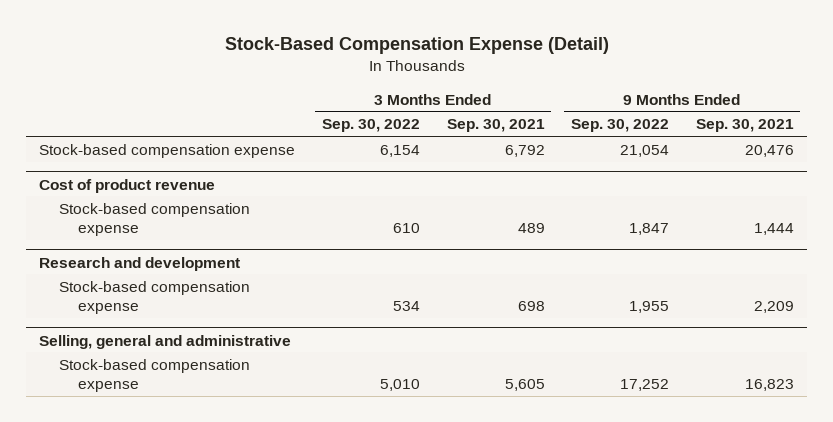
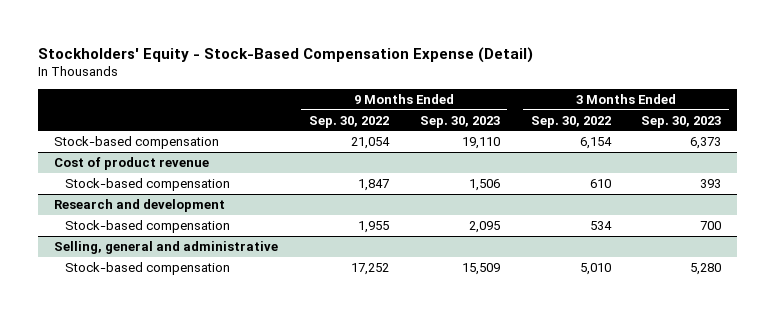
[224,37,609,55] Stock-Based Compensation Expense (Detail) -> [38,46,534,63] Stockholders' Equity - Stock-Based Compensation Expense (Detail)
[446,119,545,133] Sep. 30, 2021 -> none
[695,119,794,133] Sep. 30, 2021 -> none
none -> [419,115,500,128] Sep. 30, 2023
none -> [641,115,722,128] Sep. 30, 2023
[39,143,296,158] Stock-based compensation expense -> [53,135,219,149] Stock-based compensation
[58,202,250,237] Stock-based compensation expense -> [65,177,231,191] Stock-based compensation
[58,280,250,315] Stock-based compensation expense -> [65,219,231,233] Stock-based compensation
[58,358,250,393] Stock-based compensation expense -> [65,261,231,275] Stock-based compensation

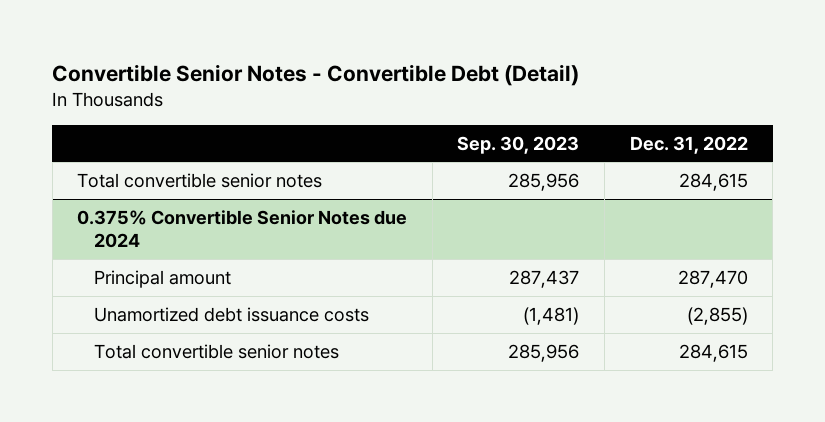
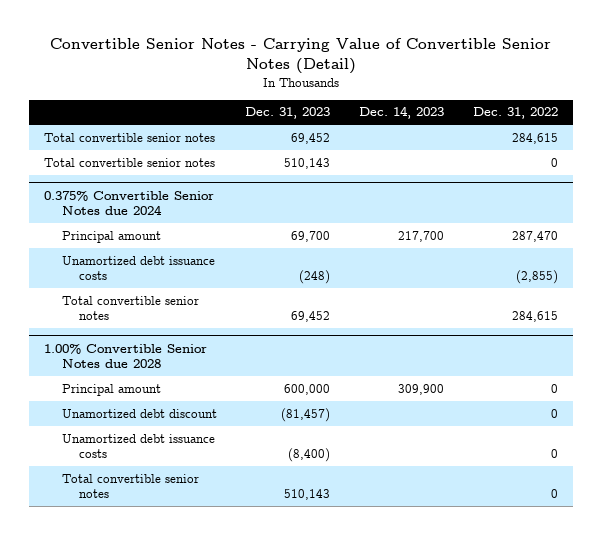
[52,63,580,86] Convertible Senior Notes - Convertible Debt (Detail) -> [49,38,551,75] Convertible Senior Notes - Carrying Value of Convertible Senior Notes (Detail)
[457,135,580,154] Sep. 30, 2023 -> none
none -> [245,107,331,120] Dec. 31, 2023
none -> [359,106,445,120] Dec. 14, 2023
none -> [43,157,215,167] Total convertible senior notes
none -> [43,343,207,368] 1.00% Convertible Senior Notes due 2028
none -> [61,383,161,396] Principal amount
none -> [61,408,217,418] Unamortized debt discount
none -> [61,433,215,459] Unamortized debt issuance costs
none -> [61,473,199,499] Total convertible senior notes

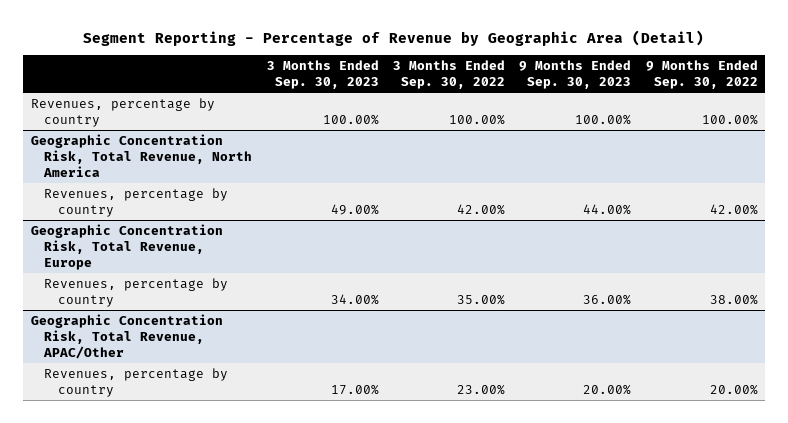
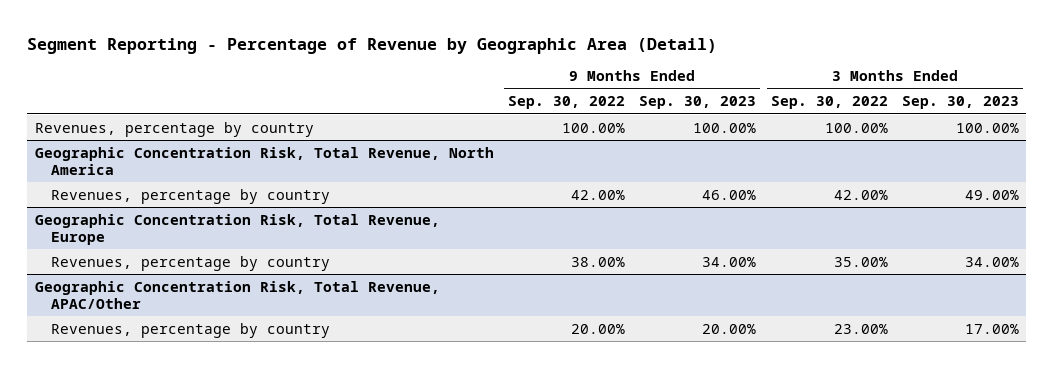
[583,203,632,215] 44.00% -> [702,189,757,200] 46.00%
[583,293,632,305] 36.00% -> [702,256,757,267] 34.00%

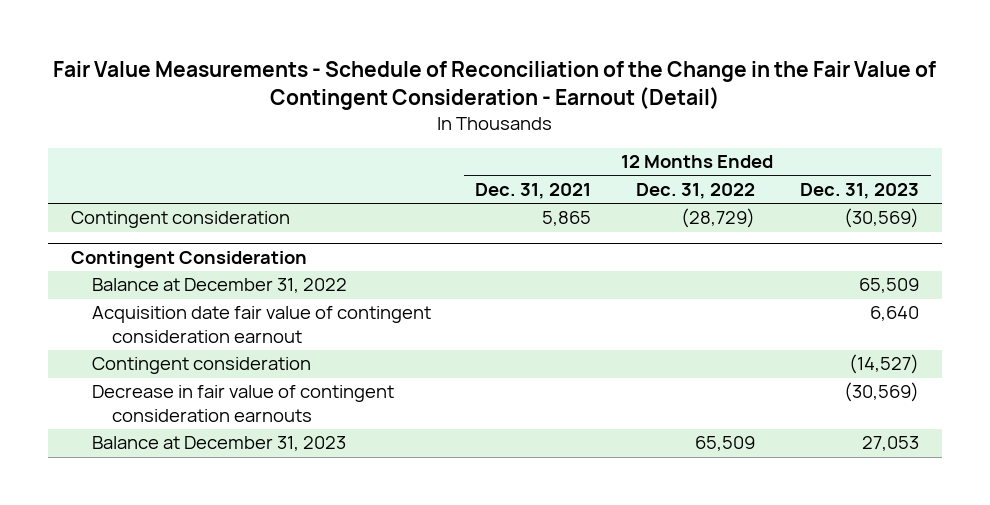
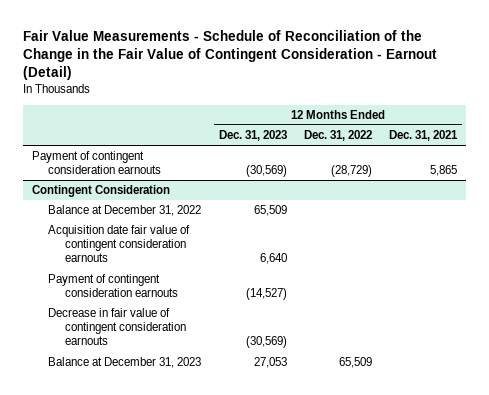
[70,211,290,229] Contingent consideration -> [31,151,162,175] Payment of contingent consideration earnouts
[91,306,431,343] Acquisition date fair value of contingent consideration earnout -> [48,225,191,263] Acquisition date fair value of contingent consideration earnouts
[91,357,311,375] Contingent consideration -> [48,274,178,298] Payment of contingent consideration earnouts

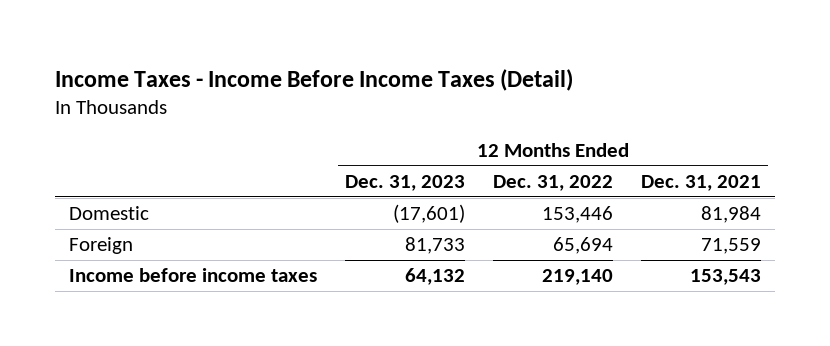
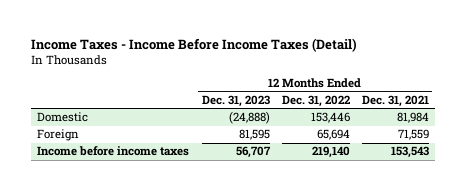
[393,204,466,224] (17,601) -> [228,111,270,125] (24,888)
[405,237,466,255] 81,733 -> [238,129,270,141] 81,595
[405,268,466,286] 64,132 -> [235,146,271,159] 56,707

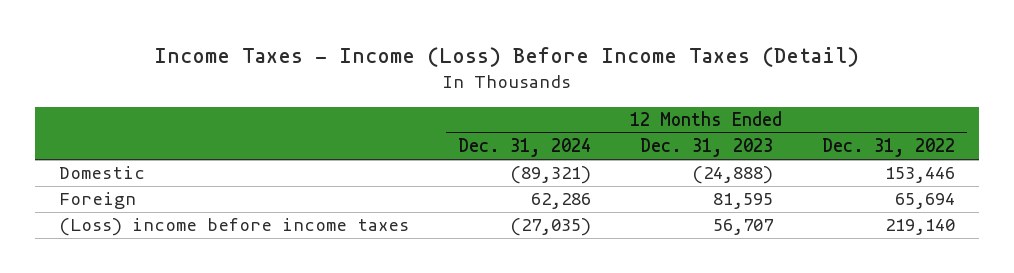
[31,37,358,52] Income Taxes - Income Before Income Taxes (Detail) -> [153,47,859,68] Income Taxes - Income (Loss) Before Income Taxes (Detail)
[362,94,430,107] Dec. 31, 2021 -> none
none -> [457,138,591,158] Dec. 31, 2024
[37,146,190,157] Income before income taxes -> [58,218,409,237] (Loss) income before income taxes

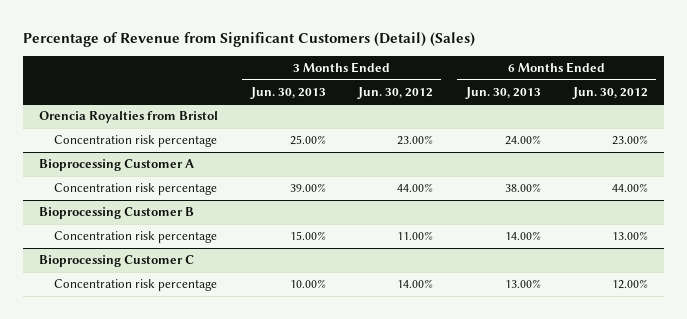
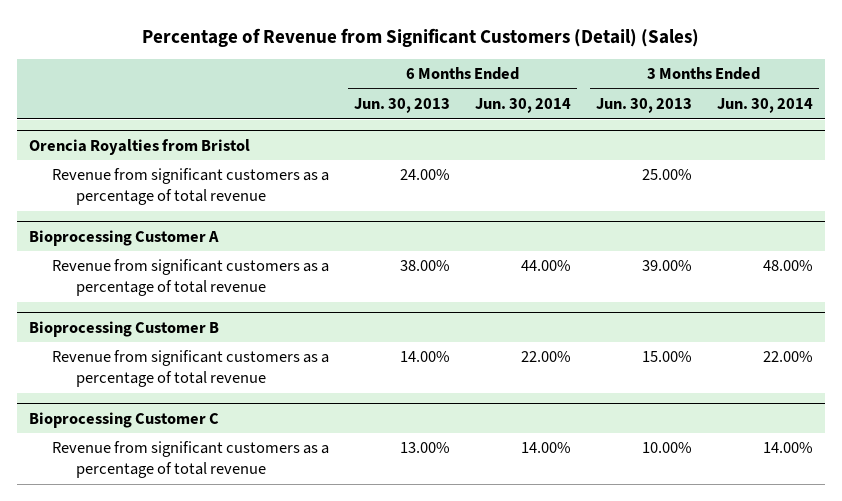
[357,86,434,99] Jun. 30, 2012 -> none
[572,86,649,99] Jun. 30, 2012 -> none
none -> [475,98,572,114] Jun. 30, 2014
none -> [716,98,813,114] Jun. 30, 2014
[54,135,218,148] Concentration risk percentage -> [52,168,330,206] Revenue from significant customers as a percentage of total revenue
[54,183,218,196] Concentration risk percentage -> [52,259,330,297] Revenue from significant customers as a percentage of total revenue
[54,231,218,244] Concentration risk percentage -> [52,350,330,388] Revenue from significant customers as a percentage of total revenue
[54,279,218,292] Concentration risk percentage -> [52,441,330,479] Revenue from significant customers as a percentage of total revenue

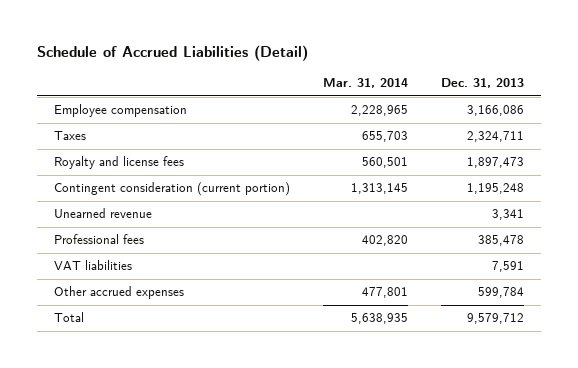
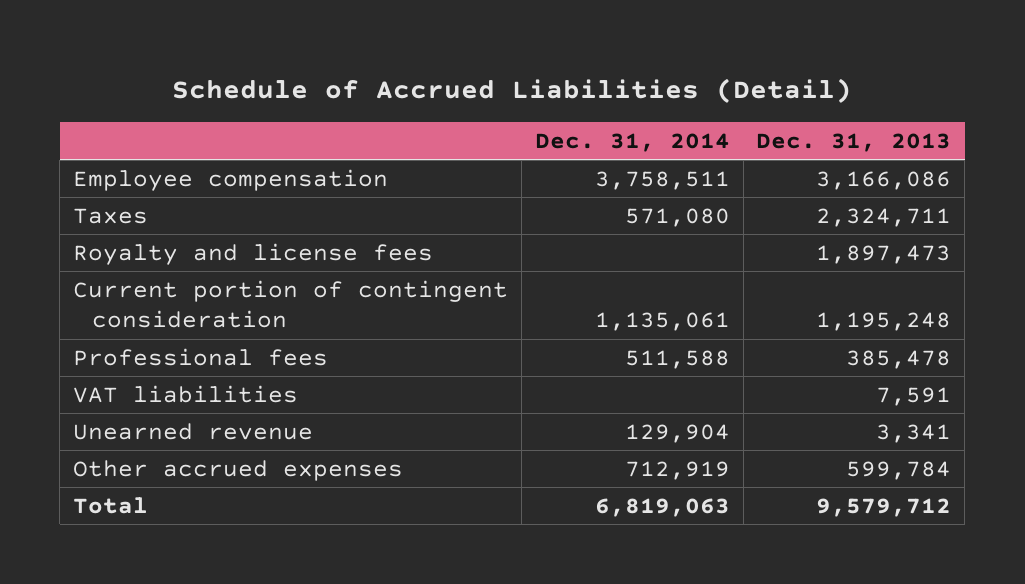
[323,78,409,89] Mar. 31, 2014 -> none
none -> [534,132,730,152] Dec. 31, 2014
[53,182,290,197] Contingent consideration (current portion) -> [73,279,509,329] Current portion of contingent consideration
[53,208,152,219] Unearned revenue -> [73,422,314,440] Unearned revenue

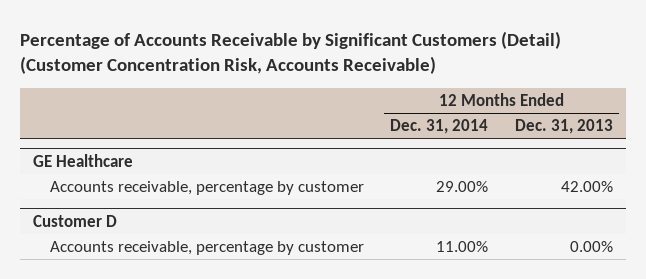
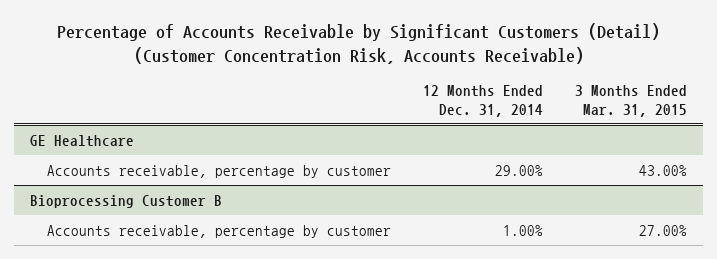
[514,119,613,135] Dec. 31, 2013 -> none
none -> [575,85,688,117] 3 Months Ended Mar. 31, 2015
[33,214,118,227] Customer D -> none
none -> [29,194,222,208] Bioprocessing Customer B
[436,240,489,252] 11.00% -> [503,224,544,236] 1.00%

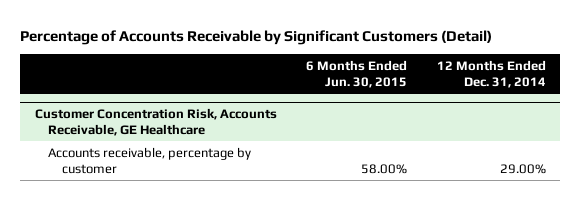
[56,23,660,64] Percentage of Accounts Receivable by Significant Customers (Detail) (Customer Concentration Risk, Accounts Receivable) -> [20,29,493,45] Percentage of Accounts Receivable by Significant Customers (Detail)
[575,85,688,117] 3 Months Ended Mar. 31, 2015 -> none
none -> [306,59,408,88] 6 Months Ended Jun. 30, 2015
[29,134,134,147] GE Healthcare -> none
none -> [35,107,278,137] Customer Concentration Risk, Accounts Receivable, GE Healthcare
[29,194,222,208] Bioprocessing Customer B -> none
[47,224,392,238] Accounts receivable, percentage by customer -> none

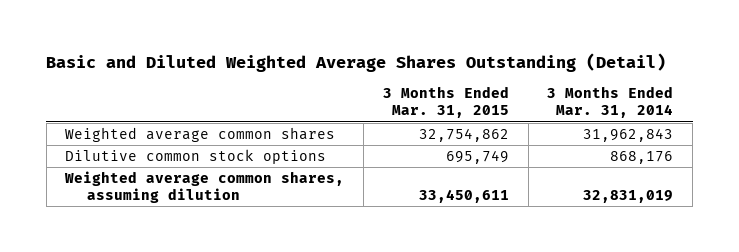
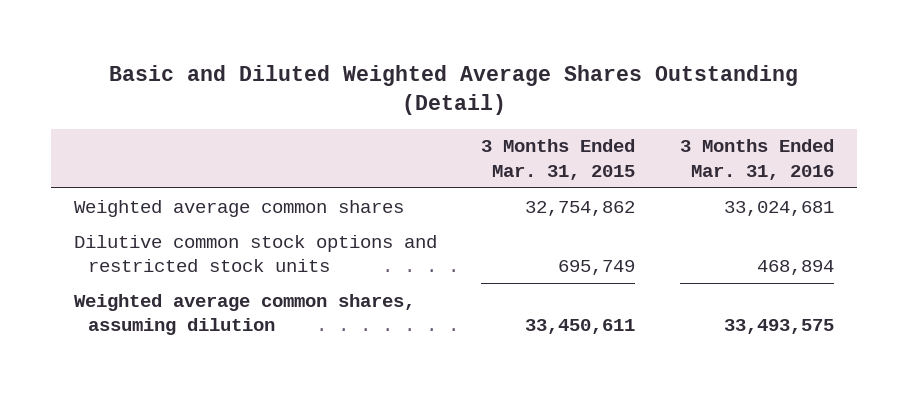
[547,86,674,119] 3 Months Ended Mar. 31, 2014 -> none
none -> [680,139,835,180] 3 Months Ended Mar. 31, 2016
[65,149,327,165] Dilutive common stock options -> [73,234,437,272] Dilutive common stock options and restricted stock units

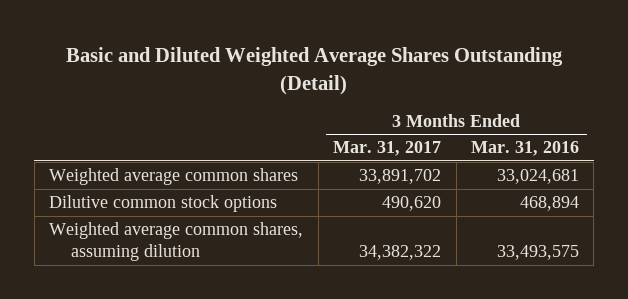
[481,139,636,180] 3 Months Ended Mar. 31, 2015 -> none
none -> [333,141,442,157] Mar. 31, 2017
[73,234,437,272] Dilutive common stock options and restricted stock units -> [49,195,278,213] Dilutive common stock options

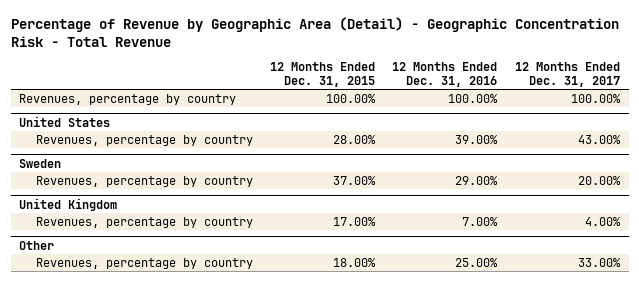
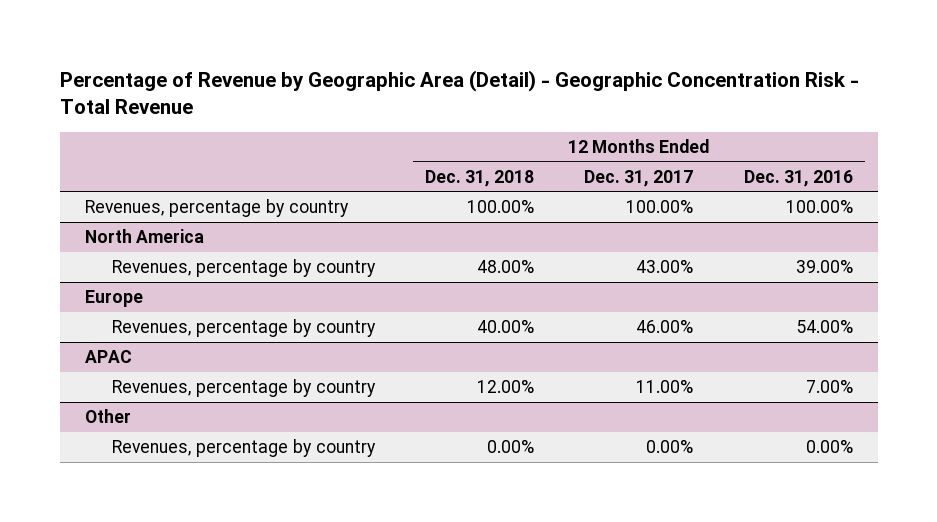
[270,62,376,87] 12 Months Ended Dec. 31, 2015 -> none
none -> [425,169,535,187] Dec. 31, 2018
[19,115,111,127] United States -> [84,229,204,244] North America
[19,158,62,168] Sweden -> [84,290,143,308] Europe
[455,175,499,185] 29.00% -> [795,320,853,334] 54.00%
[577,175,621,185] 20.00% -> [636,320,694,334] 46.00%
[19,197,118,211] United Kingdom -> [84,350,132,364] APAC
[584,216,621,226] 4.00% -> [636,380,694,394] 11.00%
[455,257,499,267] 25.00% -> [805,440,853,454] 0.00%
[577,257,621,267] 33.00% -> [646,440,694,454] 0.00%

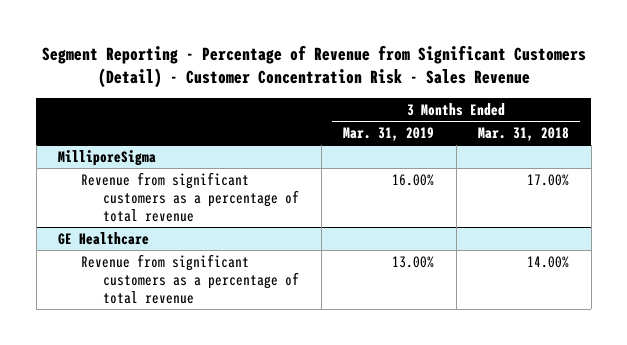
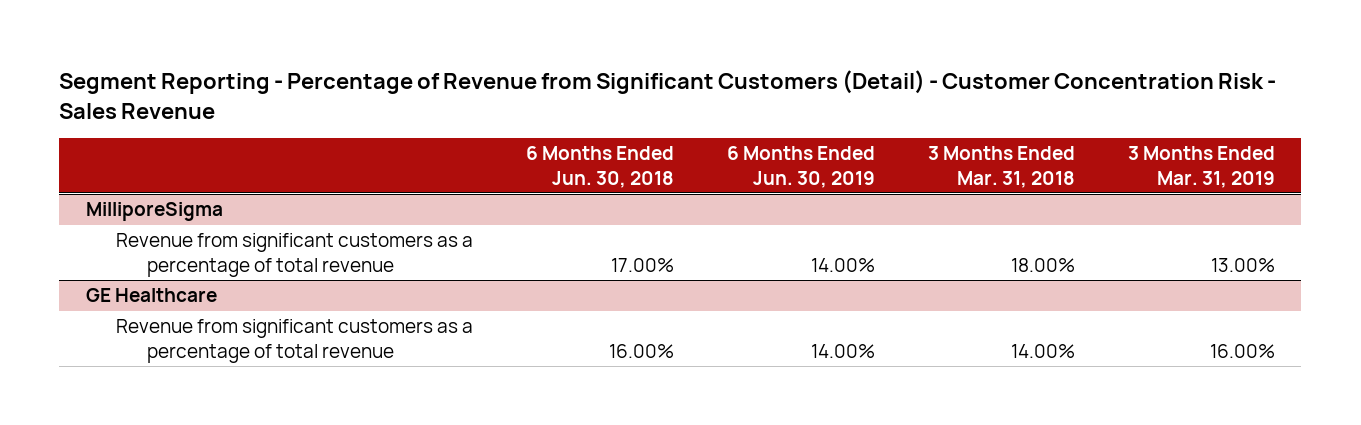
none -> [526,146,675,188] 6 Months Ended Jun. 30, 2018
none -> [727,146,876,188] 6 Months Ended Jun. 30, 2019
[392,173,435,186] 16.00% -> [1210,257,1275,272] 13.00%
[527,173,570,186] 17.00% -> [1011,257,1076,272] 18.00%
[392,255,435,268] 13.00% -> [1209,343,1275,358] 16.00%

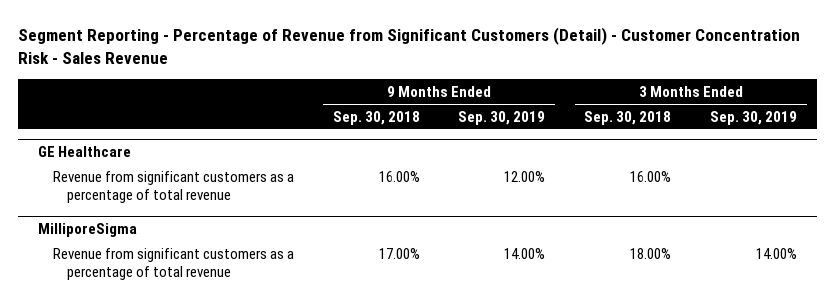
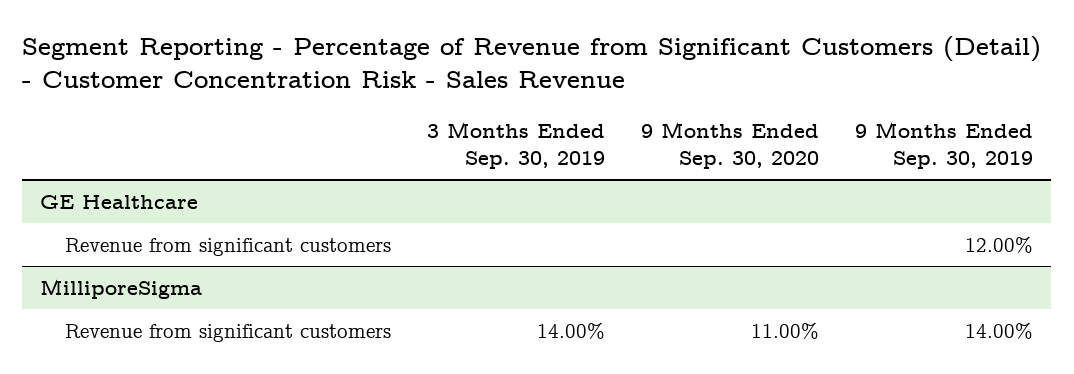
[332,110,420,125] Sep. 30, 2018 -> none
[584,110,672,125] Sep. 30, 2018 -> none
none -> [641,121,820,169] 9 Months Ended Sep. 30, 2020
[52,170,294,203] Revenue from significant customers as a percentage of total revenue -> [65,237,392,256] Revenue from significant customers
[52,247,294,280] Revenue from significant customers as a percentage of total revenue -> [65,323,392,342] Revenue from significant customers

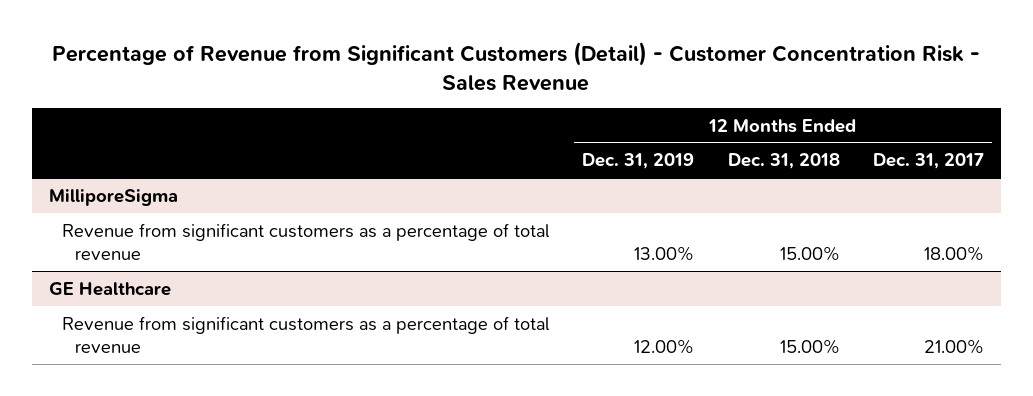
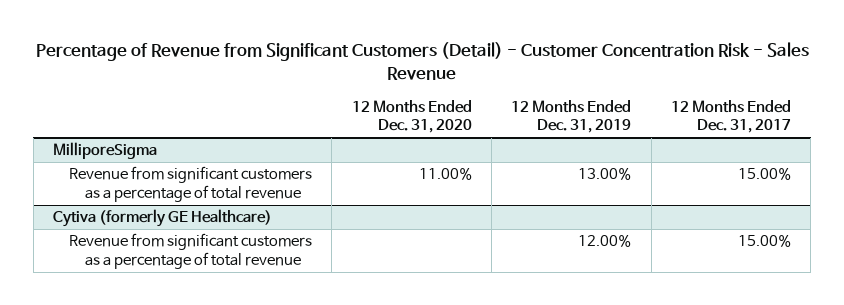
[727,153,840,170] Dec. 31, 2018 -> none
none -> [351,99,472,134] 12 Months Ended Dec. 31, 2020
[924,246,985,262] 18.00% -> [738,167,792,181] 15.00%
[48,281,171,296] GE Healthcare -> [52,209,272,228] Cytiva (formerly GE Healthcare)
[924,339,985,355] 21.00% -> [738,234,792,248] 15.00%

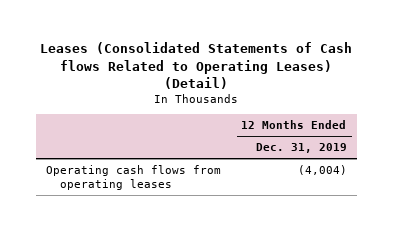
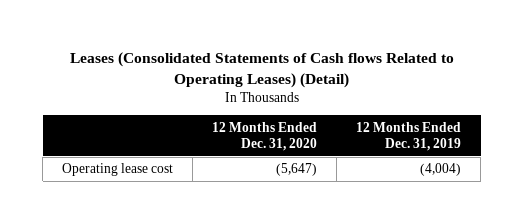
none -> [212,121,318,152] 12 Months Ended Dec. 31, 2020
[46,165,222,191] Operating cash flows from operating leases -> [62,163,174,177] Operating lease cost

